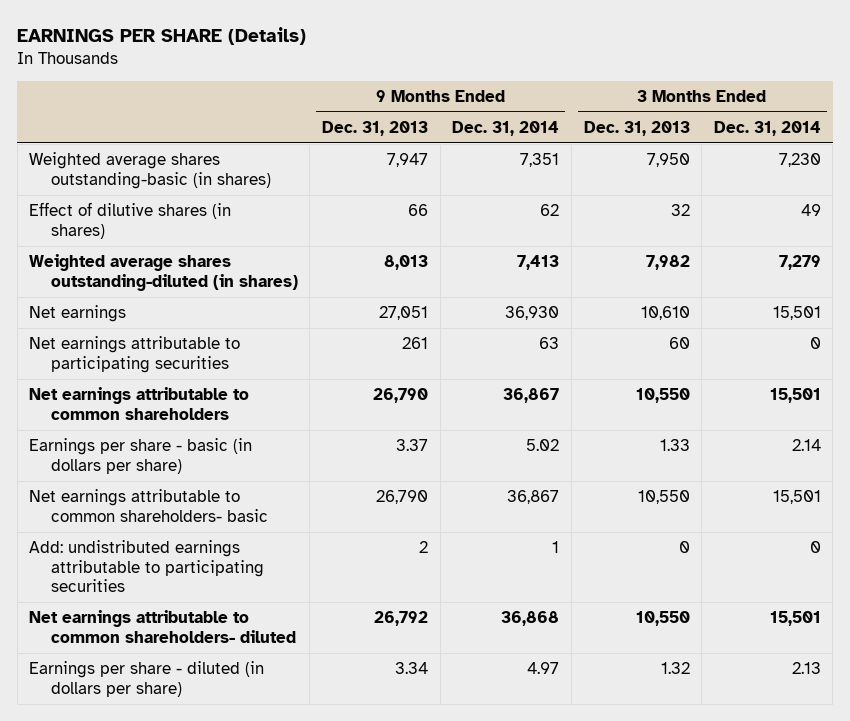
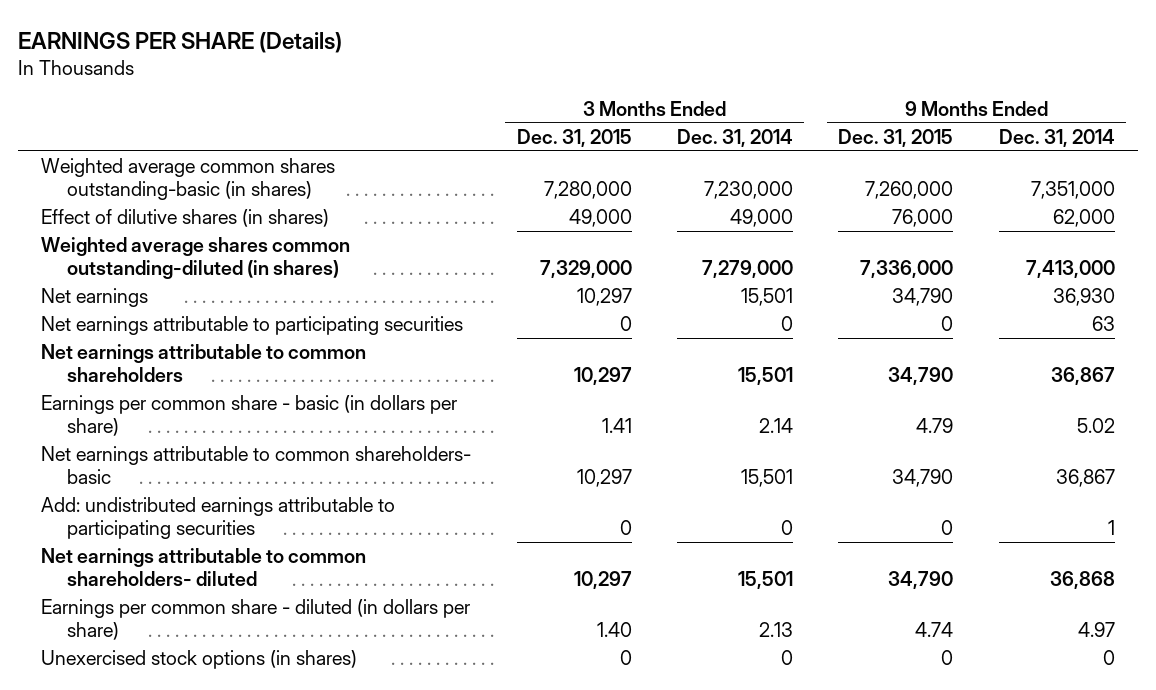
[322,120,429,136] Dec. 31, 2013 -> none
[583,120,690,136] Dec. 31, 2013 -> none
none -> [516,128,632,147] Dec. 31, 2015
none -> [838,128,954,147] Dec. 31, 2015
[29,152,271,189] Weighted average shares outstanding-basic (in shares) -> [41,158,336,201] Weighted average common shares outstanding-basic (in shares)
[520,153,560,168] 7,351 -> [1030,181,1115,200] 7,351,000
[778,153,821,168] 7,230 -> [704,181,794,200] 7,230,000
[540,204,560,217] 62 -> [1052,209,1115,228] 62,000
[800,204,821,217] 49 -> [730,209,794,228] 49,000
[29,254,298,291] Weighted average shares outstanding-diluted (in shares) -> [41,237,351,280] Weighted average shares common outstanding-diluted (in shares)
[517,255,560,271] 7,413 -> [1025,260,1115,279] 7,413,000
[778,255,821,271] 7,279 -> [702,260,794,279] 7,279,000
[29,438,253,474] Earnings per share - basic (in dollars per share) -> [41,395,458,437] Earnings per common share - basic (in dollars per share)
[29,661,265,697] Earnings per share - diluted (in dollars per share) -> [41,599,471,641] Earnings per common share - diluted (in dollars per share)
none -> [41,650,358,670] Unexercised stock options (in shares)

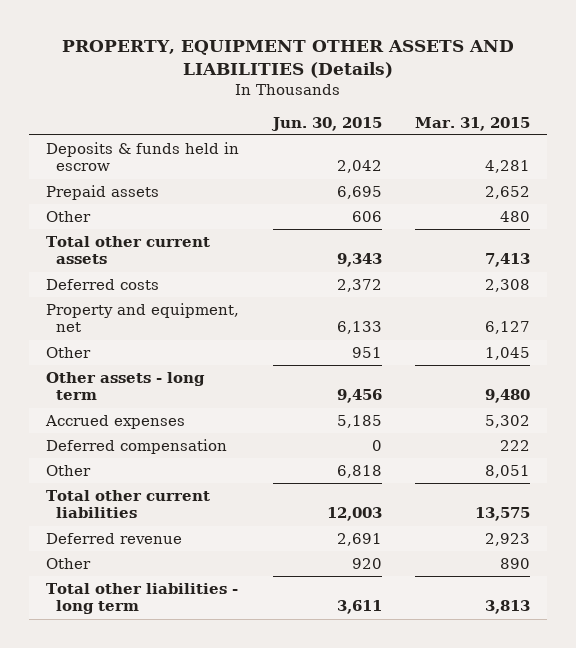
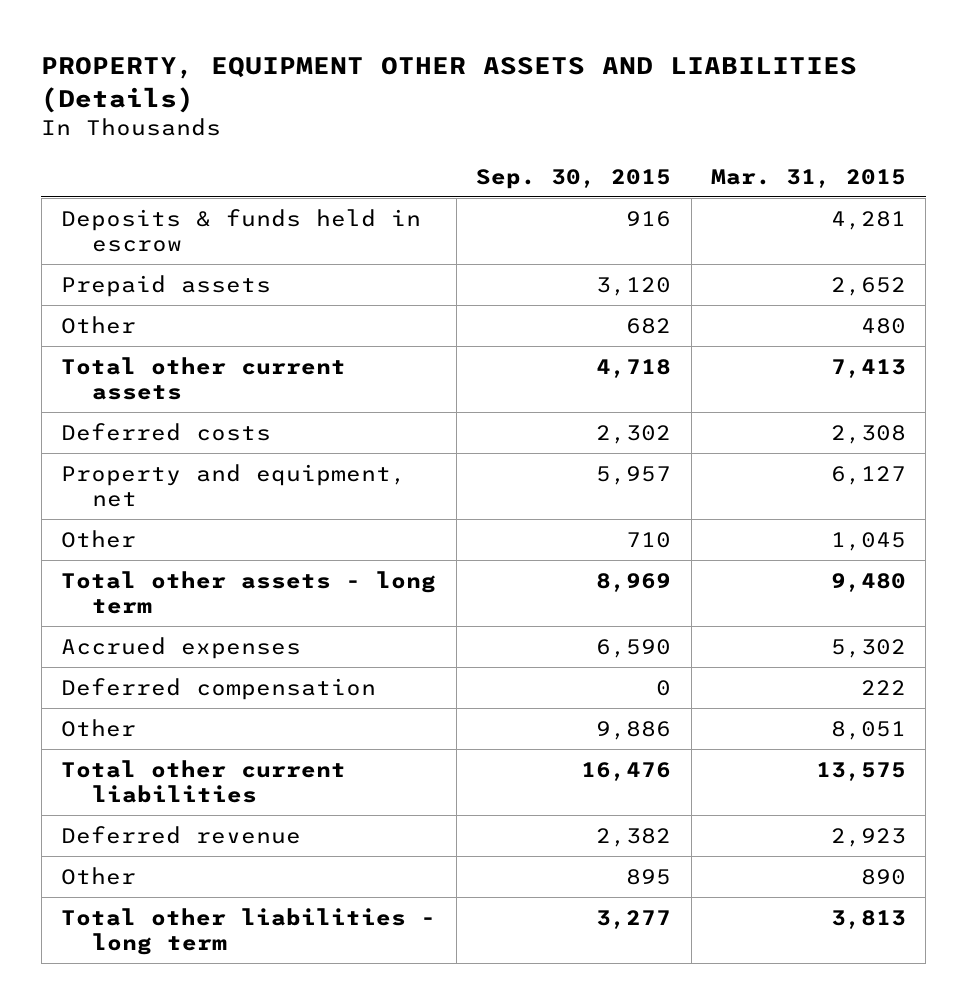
[270,116,382,131] Jun. 30, 2015 -> none
none -> [476,168,672,189] Sep. 30, 2015
[45,371,205,401] Other assets - long term -> [61,570,437,614] Total other assets - long term

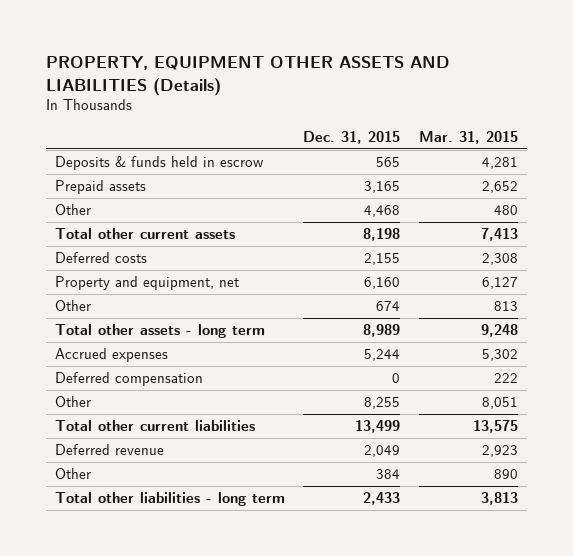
[476,168,672,189] Sep. 30, 2015 -> none
none -> [303,130,401,144] Dec. 31, 2015
[831,531,907,551] 1,045 -> [493,301,518,312] 813
[831,572,907,592] 9,480 -> [480,324,518,338] 9,248

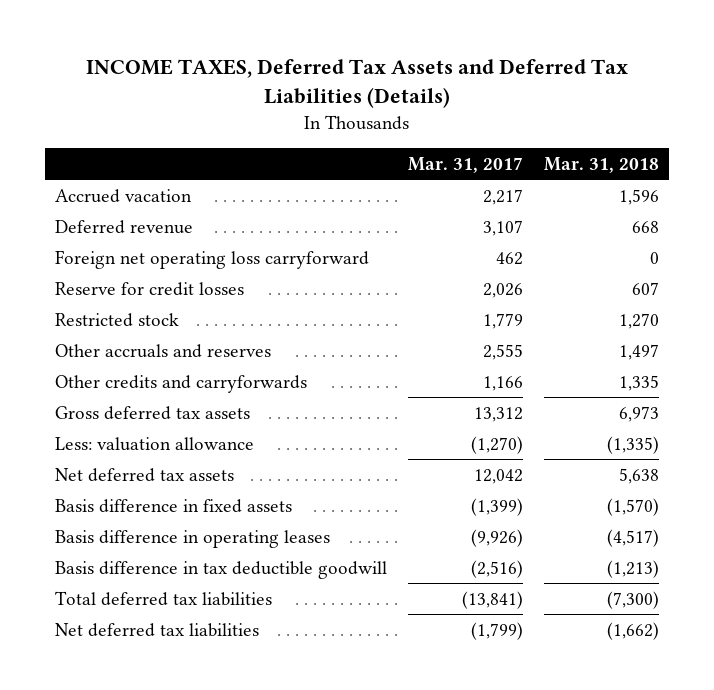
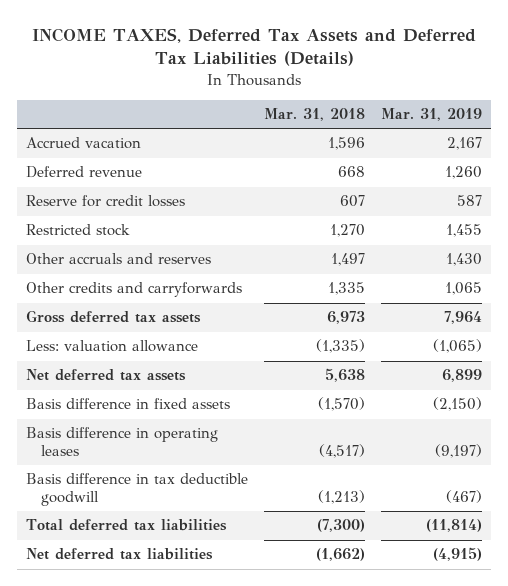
[407,156,523,173] Mar. 31, 2017 -> none
none -> [381,108,483,122] Mar. 31, 2019
[55,249,370,269] Foreign net operating loss carryforward -> none

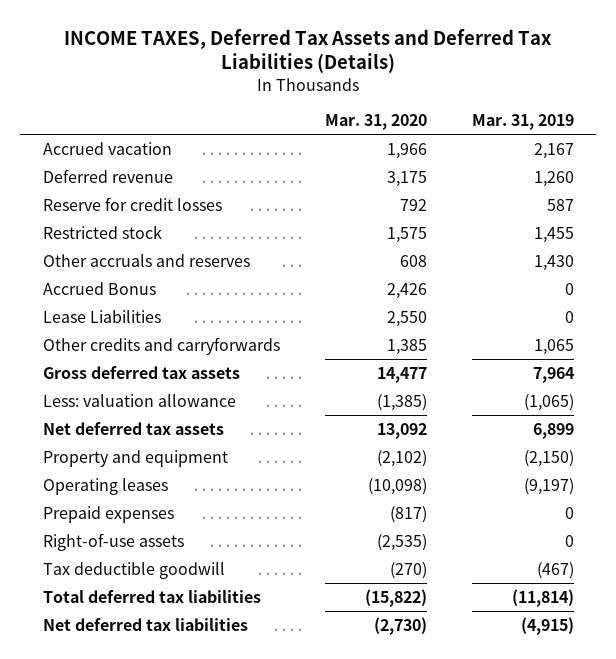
[264,108,366,122] Mar. 31, 2018 -> none
none -> [324,114,427,131] Mar. 31, 2020
none -> [42,281,156,295] Accrued Bonus
none -> [42,309,161,323] Lease Liabilities
[25,398,230,410] Basis difference in fixed assets -> [42,449,228,467] Property and equipment
[25,427,218,456] Basis difference in operating leases -> [42,477,168,495] Operating leases
none -> [42,505,174,523] Prepaid expenses
none -> [42,532,184,551] Right-of-use assets
[25,473,248,506] Basis difference in tax deductible goodwill -> [42,561,225,579] Tax deductible goodwill

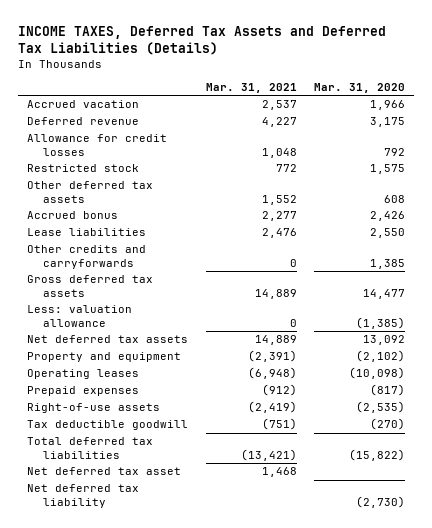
[471,114,574,131] Mar. 31, 2019 -> none
none -> [205,83,297,94] Mar. 31, 2021
[42,196,222,211] Reserve for credit losses -> [27,134,168,157] Allowance for credit losses
[42,253,250,267] Other accruals and reserves -> [27,181,154,204] Other deferred tax assets
[42,281,156,295] Accrued Bonus -> [27,211,119,220] Accrued bonus
[42,309,161,323] Lease Liabilities -> [27,228,147,237] Lease liabilities
none -> [27,467,182,476] Net deferred tax asset
[42,617,248,631] Net deferred tax liabilities -> [27,484,140,509] Net deferred tax liability

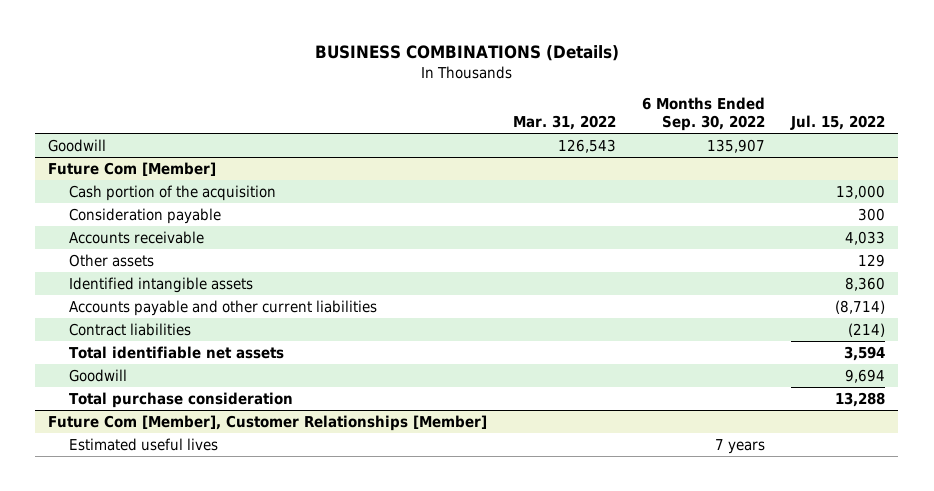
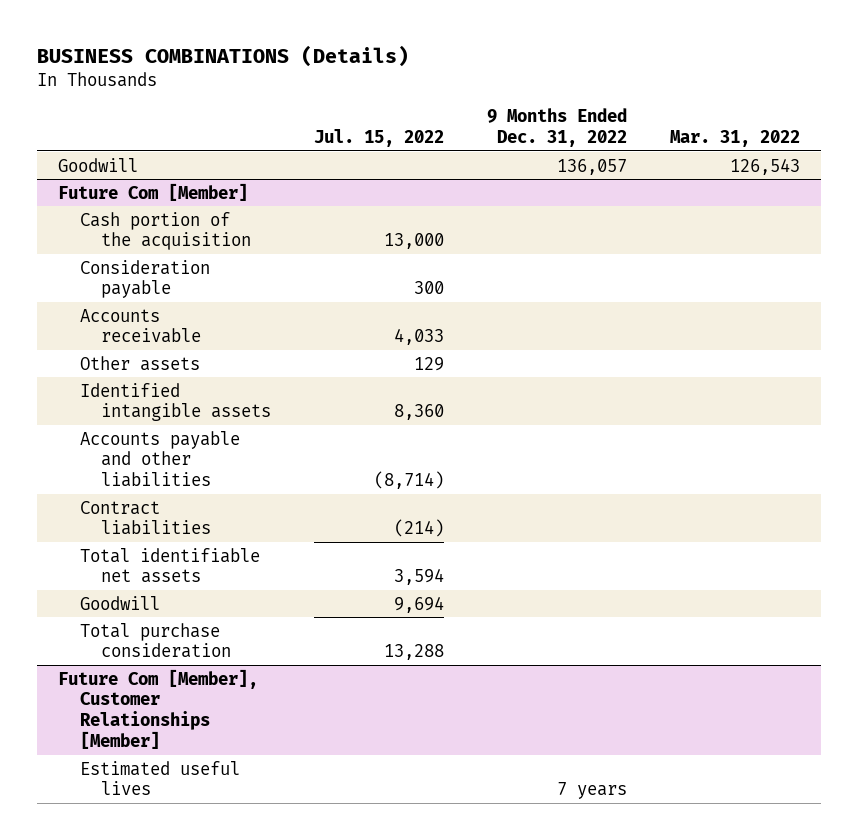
[642,96,766,132] 6 Months Ended Sep. 30, 2022 -> none
none -> [487,107,628,147] 9 Months Ended Dec. 31, 2022
[69,299,378,316] Accounts payable and other current liabilities -> [79,430,240,488] Accounts payable and other liabilities

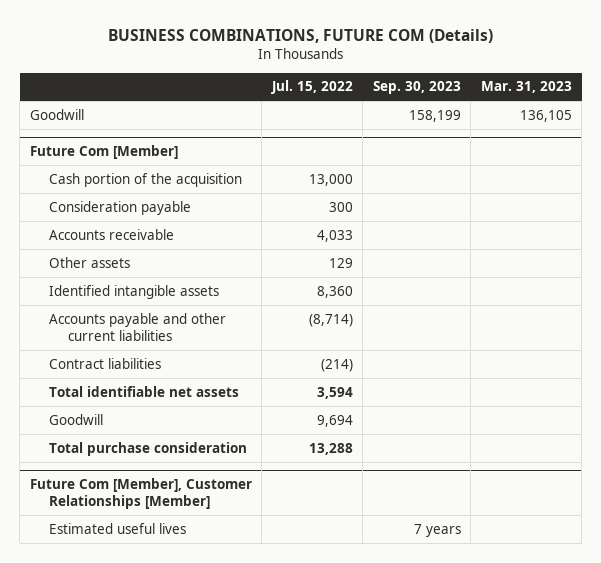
[36,44,409,67] BUSINESS COMBINATIONS (Details) -> [107,28,493,43] BUSINESS COMBINATIONS, FUTURE COM (Details)
[487,107,628,147] 9 Months Ended Dec. 31, 2022 -> none
[669,129,800,147] Mar. 31, 2022 -> none
none -> [372,81,461,95] Sep. 30, 2023
none -> [480,81,572,94] Mar. 31, 2023
[79,430,240,488] Accounts payable and other liabilities -> [48,312,226,341] Accounts payable and other current liabilities

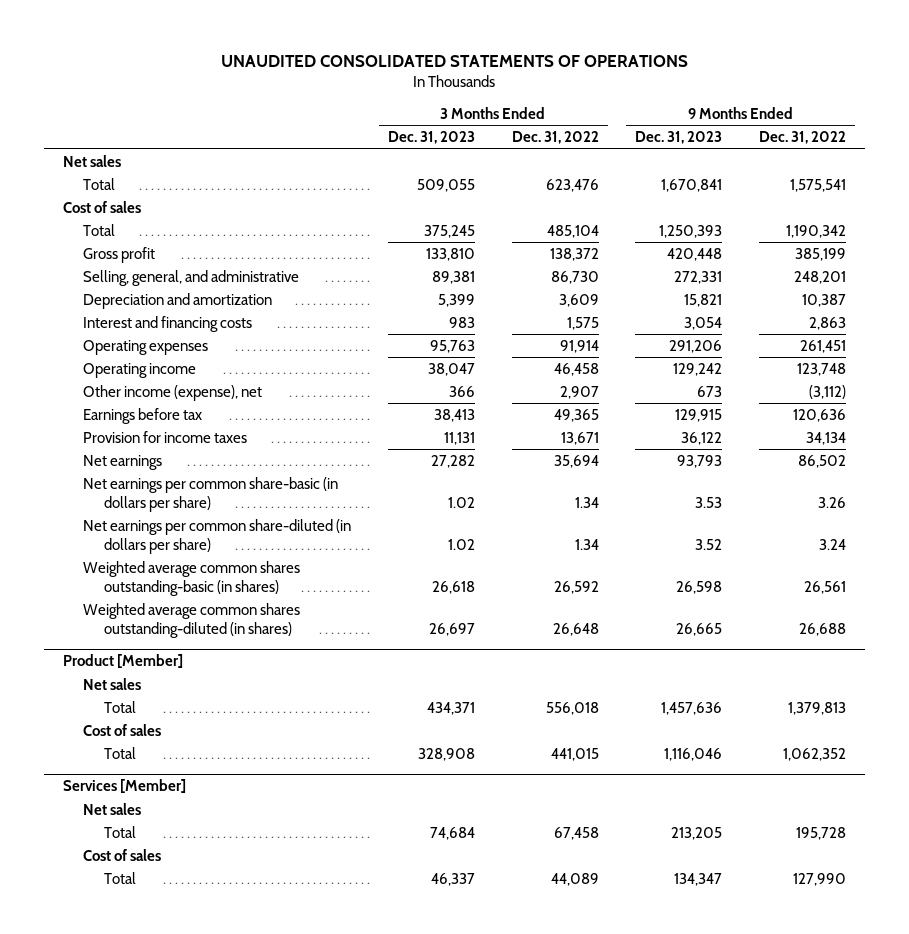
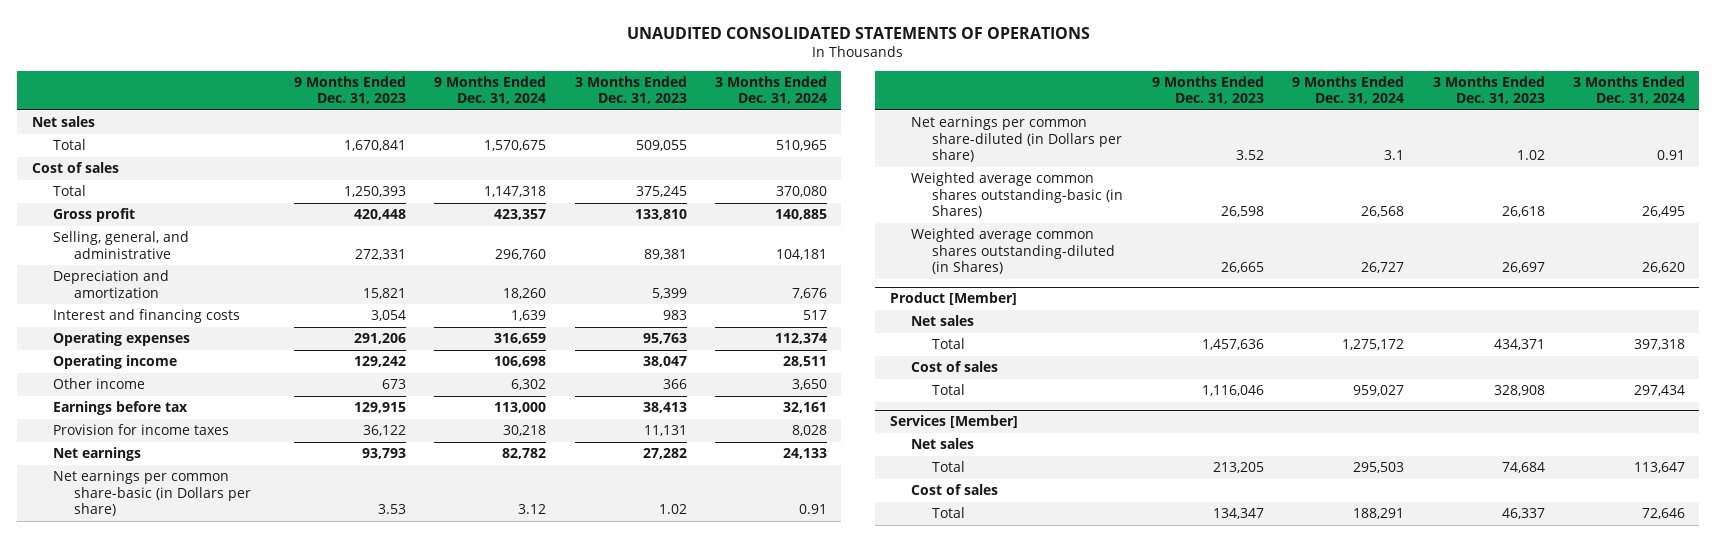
[511,131,599,145] Dec. 31, 2022 -> none
[759,131,847,145] Dec. 31, 2022 -> none
none -> [434,75,547,105] 9 Months Ended Dec. 31, 2024
none -> [715,75,828,105] 3 Months Ended Dec. 31, 2024
[83,384,263,401] Other income (expense), net -> [52,378,145,390] Other income
[83,476,339,512] Net earnings per common share-basic (in dollars per share) -> [52,470,252,516] Net earnings per common share-basic (in Dollars per share)
[83,518,352,554] Net earnings per common share-diluted (in dollars per share) -> [910,116,1123,162] Net earnings per common share-diluted (in Dollars per share)
[83,560,301,596] Weighted average common shares outstanding-basic (in shares) -> [910,172,1124,218] Weighted average common shares outstanding-basic (in Shares)
[83,602,301,638] Weighted average common shares outstanding-diluted (in shares) -> [910,228,1116,274] Weighted average common shares outstanding-diluted (in Shares)

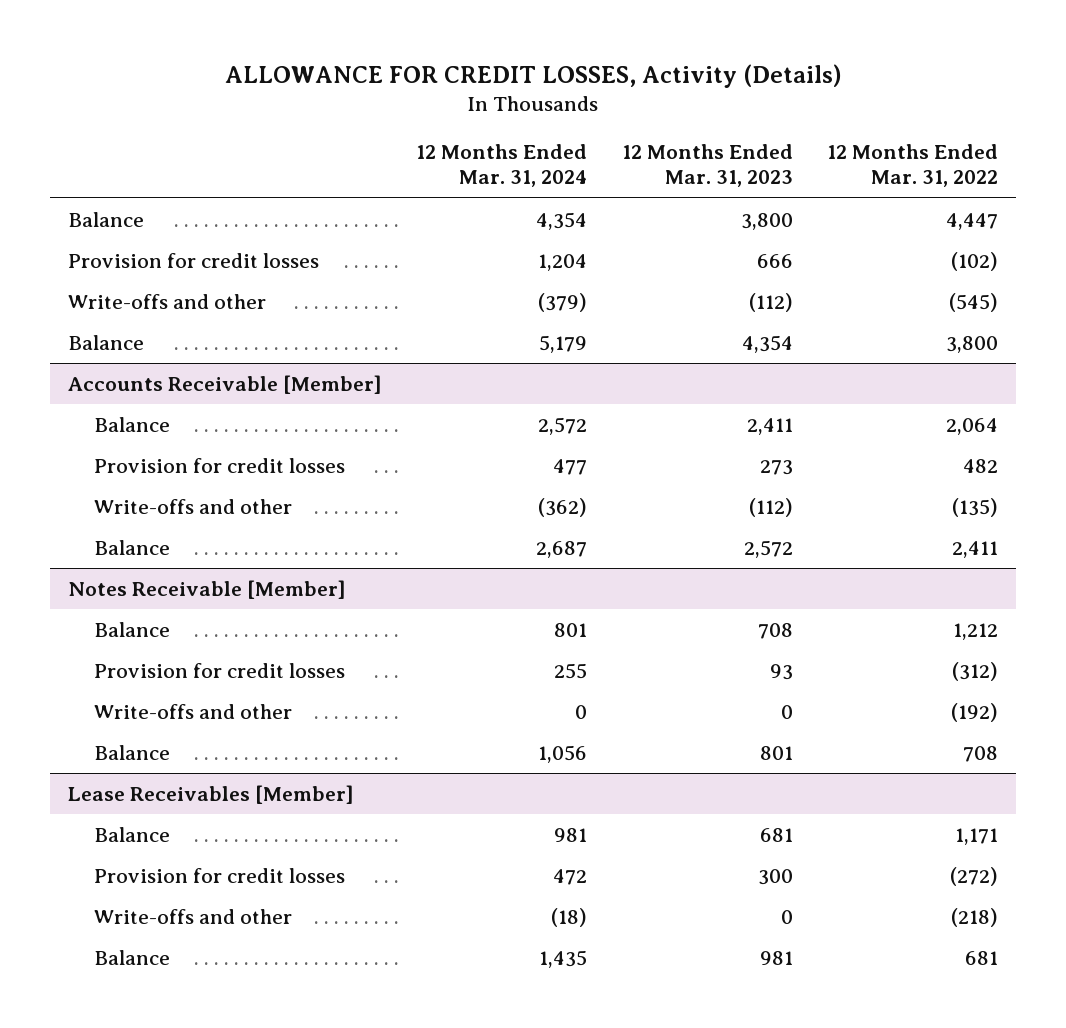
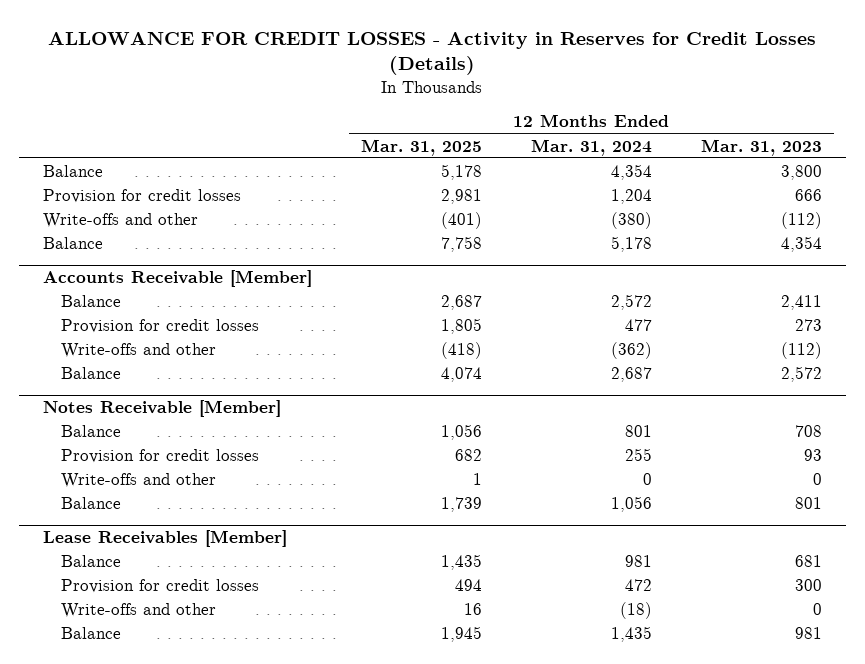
[225,63,843,88] ALLOWANCE FOR CREDIT LOSSES, Activity (Details) -> [48,31,817,76] ALLOWANCE FOR CREDIT LOSSES - Activity in Reserves for Credit Losses (Details)
[827,144,999,188] 12 Months Ended Mar. 31, 2022 -> none
none -> [361,138,483,156] Mar. 31, 2025
[538,292,588,312] (379) -> [610,211,652,229] (380)
[539,334,588,353] 5,179 -> [610,235,652,252] 5,178

